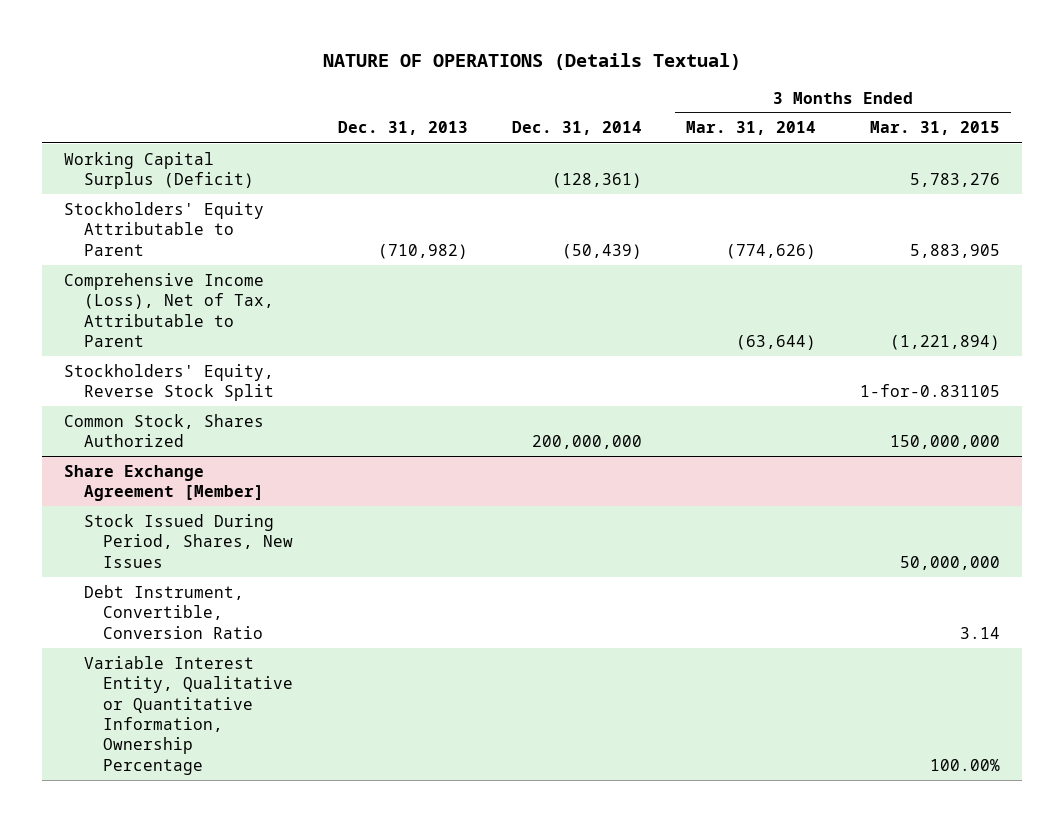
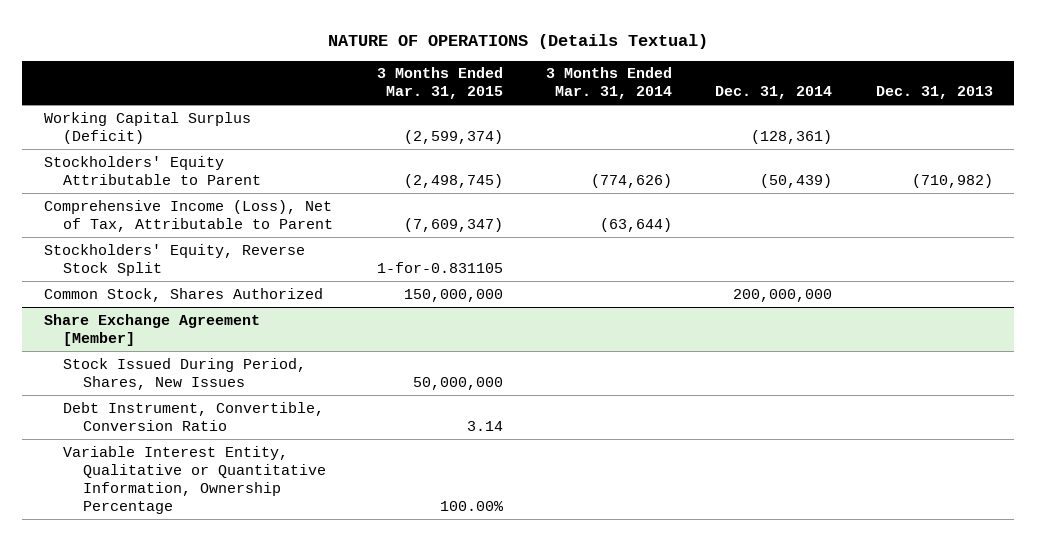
[910,173,1001,188] 5,783,276 -> [403,129,503,144] (2,599,374)
[910,243,1001,258] 5,883,905 -> [403,173,503,188] (2,498,745)
[890,334,1001,350] (1,221,894) -> [403,217,503,232] (7,609,347)

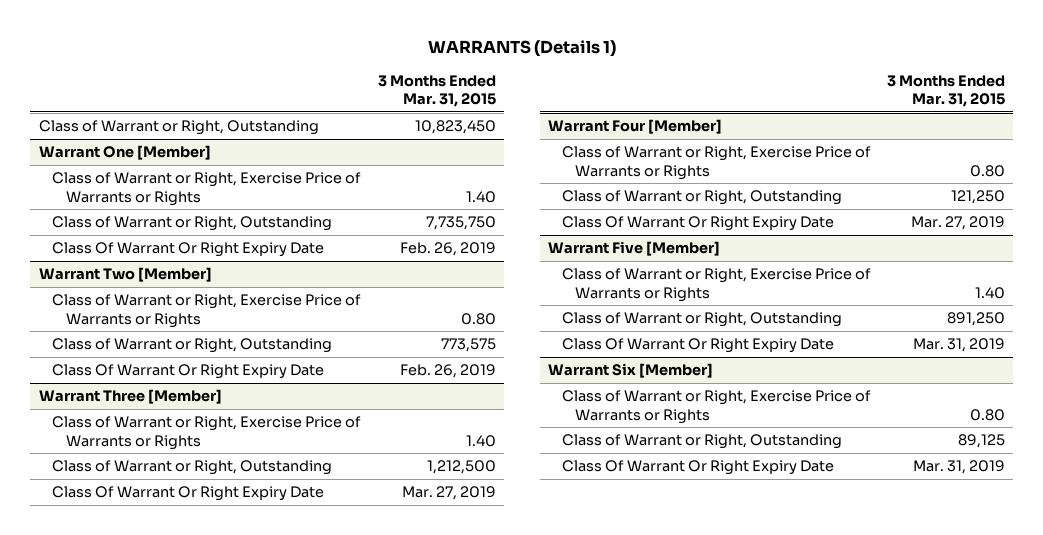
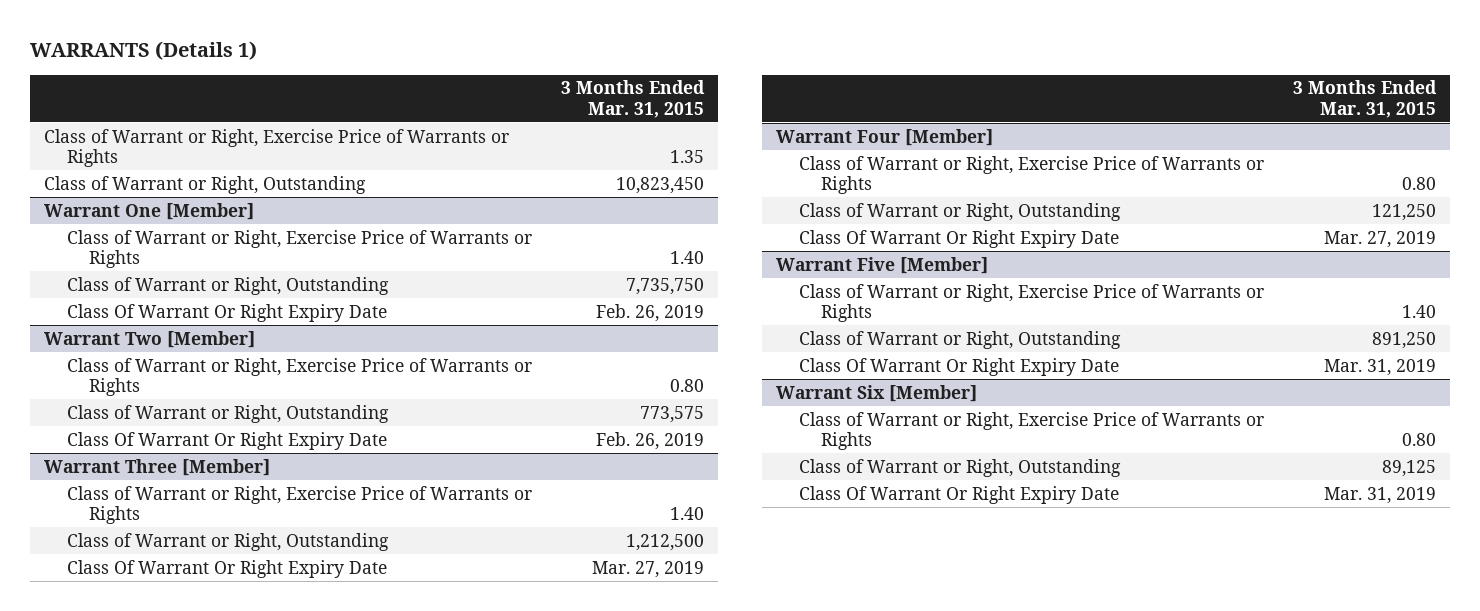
none -> [44,128,510,168] Class of Warrant or Right, Exercise Price of Warrants or Rights

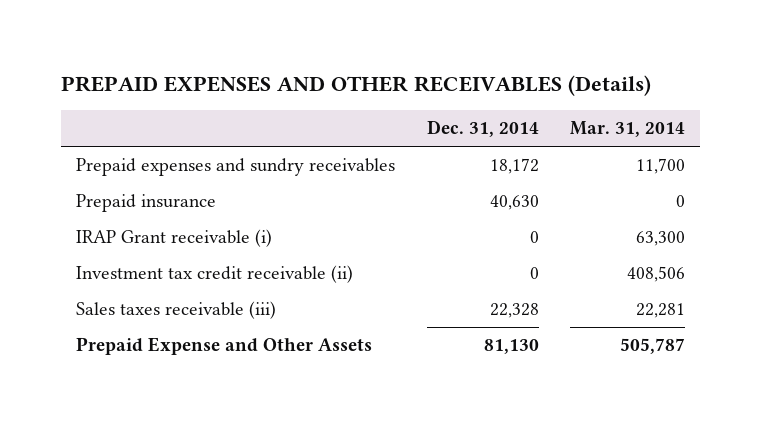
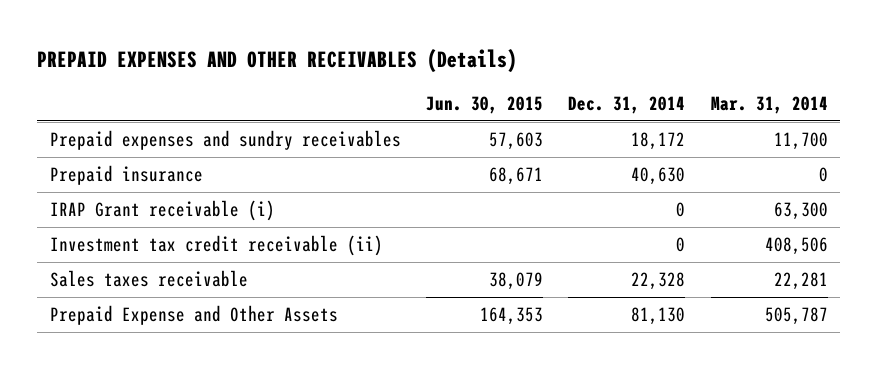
none -> [426,96,544,115] Jun. 30, 2015
[76,301,277,320] Sales taxes receivable (iii) -> [49,270,248,288] Sales taxes receivable

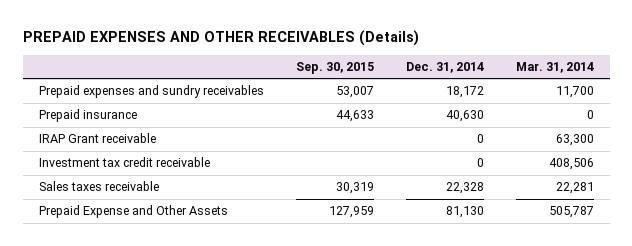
[426,96,544,115] Jun. 30, 2015 -> none
none -> [295,61,374,74] Sep. 30, 2015
[49,200,275,222] IRAP Grant receivable (i) -> [38,133,156,144] IRAP Grant receivable
[49,235,383,257] Investment tax credit receivable (ii) -> [38,157,210,168] Investment tax credit receivable

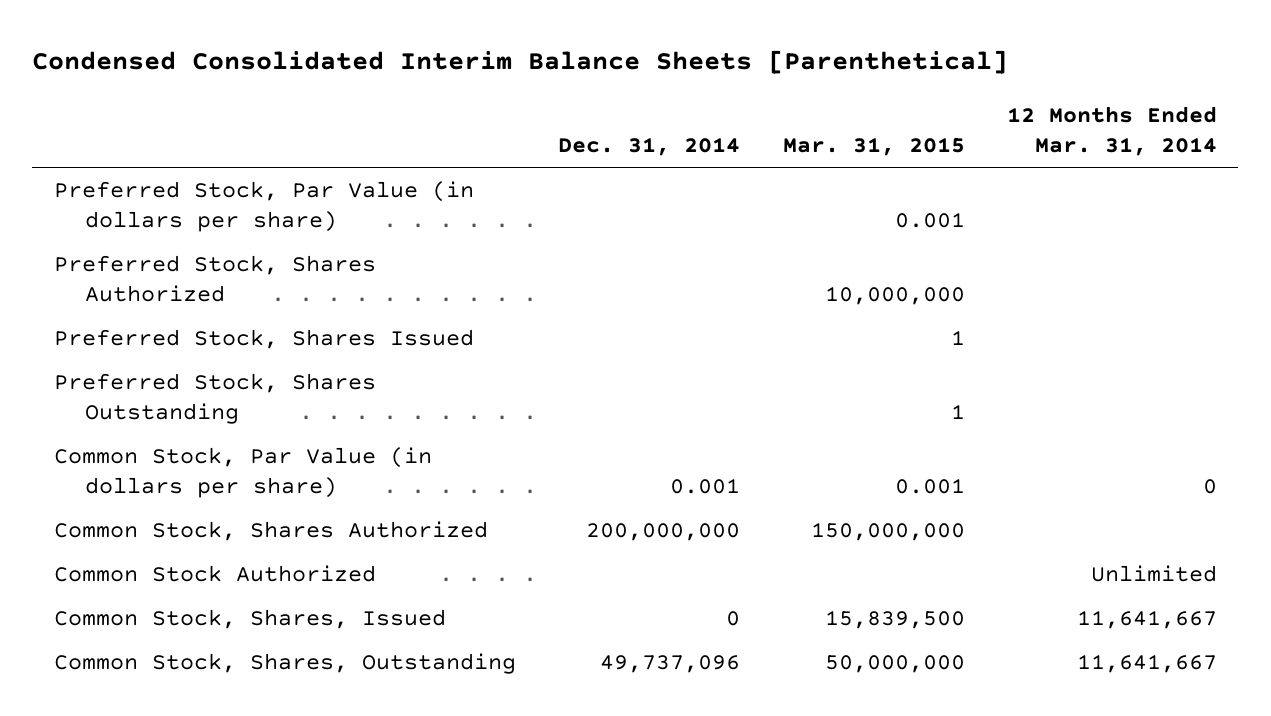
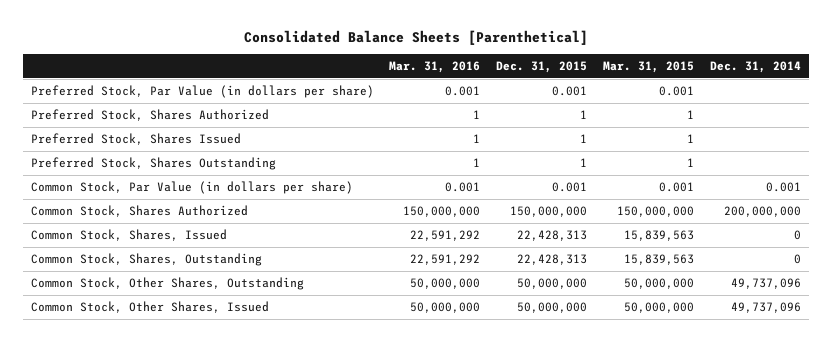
[32,50,1009,75] Condensed Consolidated Interim Balance Sheets [Parenthetical] -> [243,29,588,45] Consolidated Balance Sheets [Parenthetical]
[1007,105,1218,156] 12 Months Ended Mar. 31, 2014 -> none
none -> [389,61,481,74] Mar. 31, 2016
none -> [496,61,588,74] Dec. 31, 2015
[824,286,965,306] 10,000,000 -> [687,110,695,120] 1
[53,565,376,583] Common Stock Authorized -> none
[824,610,965,630] 15,839,500 -> [624,230,695,242] 15,839,563
[600,655,741,674] 49,737,096 -> [793,254,801,265] 0
[824,655,965,674] 50,000,000 -> [624,254,695,266] 15,839,563
none -> [30,277,304,291] Common Stock, Other Shares, Outstanding
none -> [30,301,269,314] Common Stock, Other Shares, Issued

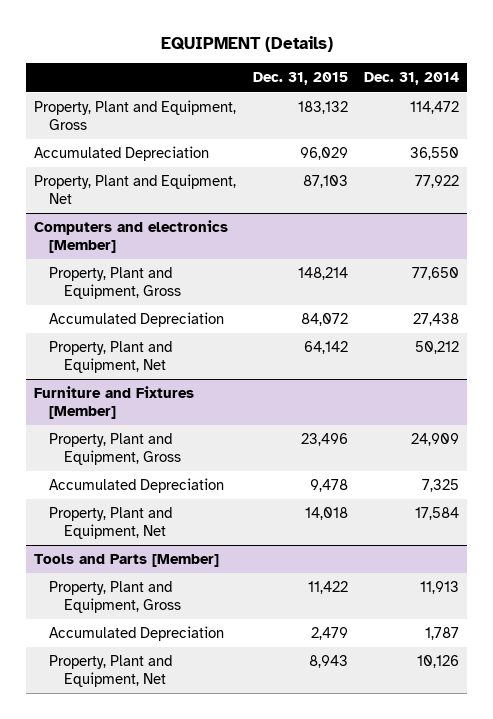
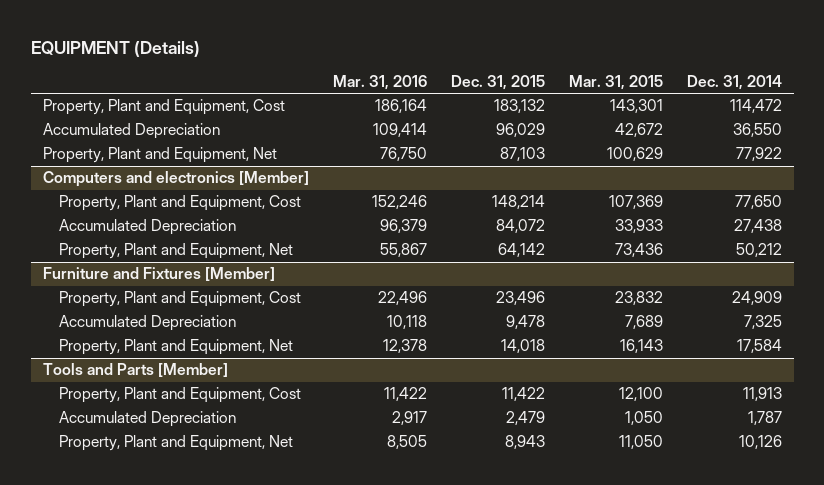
none -> [332,75,427,91] Mar. 31, 2016
none -> [568,75,663,91] Mar. 31, 2015
[34,100,237,130] Property, Plant and Equipment, Gross -> [42,99,285,116] Property, Plant and Equipment, Cost
[49,267,181,299] Property, Plant and Equipment, Gross -> [59,195,302,212] Property, Plant and Equipment, Cost
[49,433,181,465] Property, Plant and Equipment, Gross -> [59,291,302,308] Property, Plant and Equipment, Cost
[49,581,181,613] Property, Plant and Equipment, Gross -> [59,387,302,404] Property, Plant and Equipment, Cost

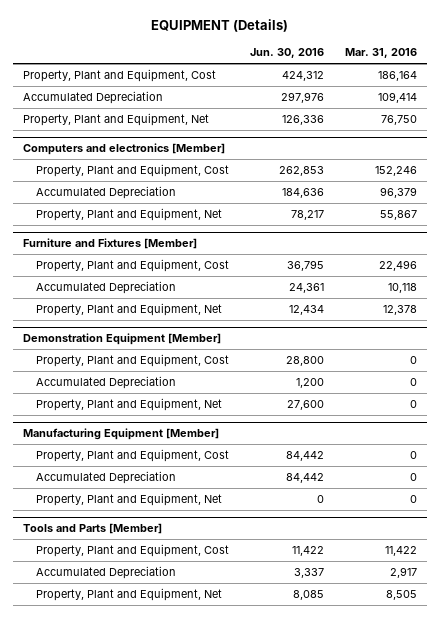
[450,75,545,91] Dec. 31, 2015 -> none
[568,75,663,91] Mar. 31, 2015 -> none
[686,75,782,91] Dec. 31, 2014 -> none
none -> [250,48,325,59] Jun. 30, 2016
none -> [23,333,222,346] Demonstration Equipment [Member]
none -> [36,354,230,368] Property, Plant and Equipment, Cost
none -> [36,376,177,390] Accumulated Depreciation
none -> [36,398,223,412] Property, Plant and Equipment, Net
none -> [23,428,220,441] Manufacturing Equipment [Member]
none -> [36,449,230,463] Property, Plant and Equipment, Cost
none -> [36,471,177,485] Accumulated Depreciation
none -> [36,493,223,507] Property, Plant and Equipment, Net

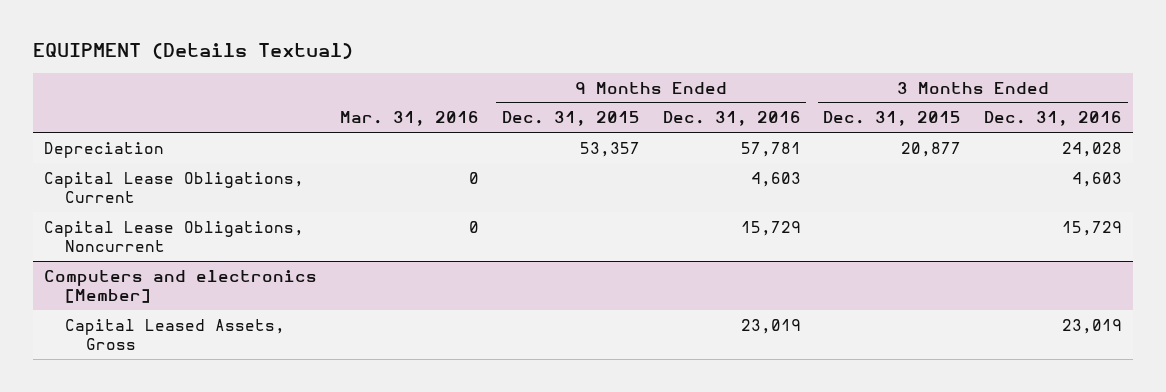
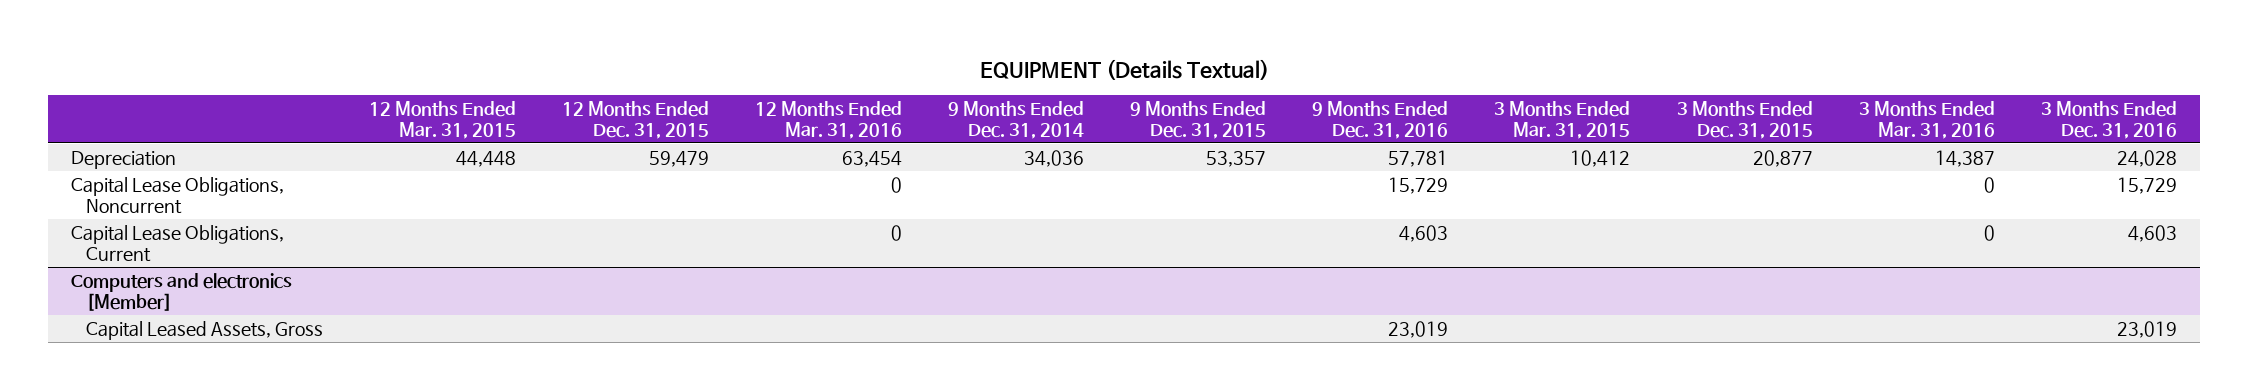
[340,111,480,127] Mar. 31, 2016 -> none
none -> [368,100,516,139] 12 Months Ended Mar. 31, 2015
none -> [561,100,709,139] 12 Months Ended Dec. 31, 2015
none -> [754,100,902,139] 12 Months Ended Mar. 31, 2016
none -> [948,100,1085,139] 9 Months Ended Dec. 31, 2014
none -> [1494,100,1631,139] 3 Months Ended Mar. 31, 2015
none -> [1858,100,1995,139] 3 Months Ended Mar. 31, 2016
[44,171,305,204] Capital Lease Obligations, Current -> [71,224,285,263] Capital Lease Obligations, Current

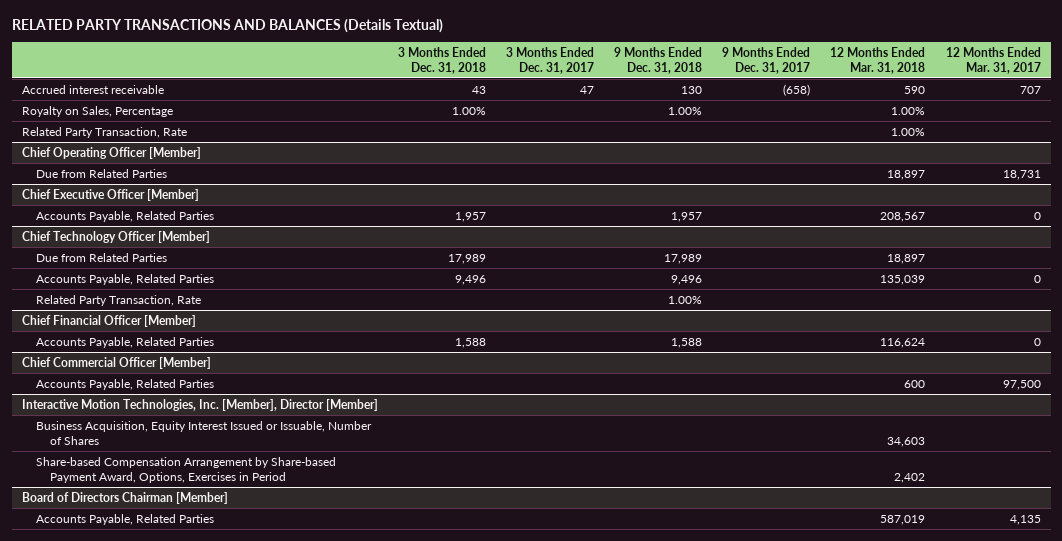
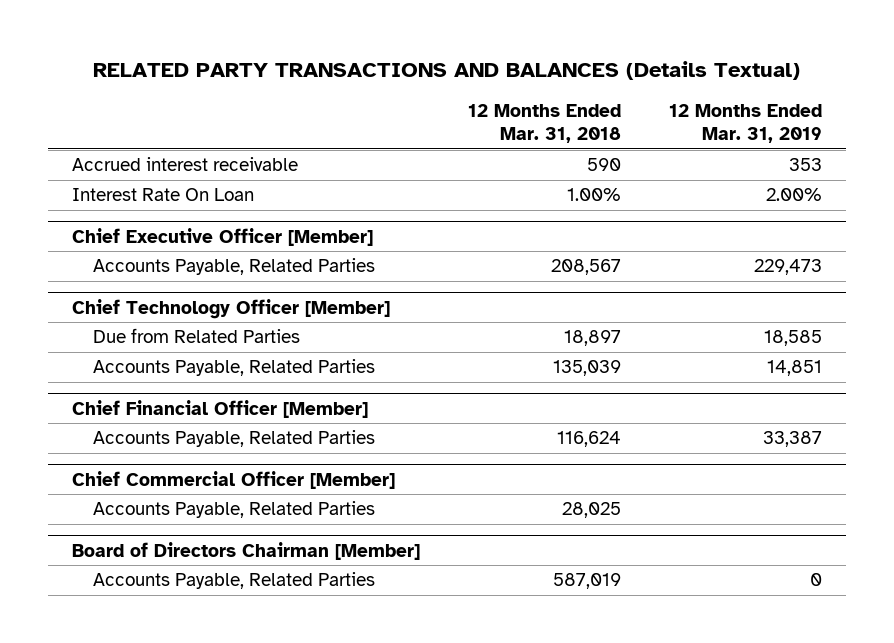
[397,46,486,74] 3 Months Ended Dec. 31, 2018 -> none
[505,46,594,74] 3 Months Ended Dec. 31, 2017 -> none
[614,46,703,74] 9 Months Ended Dec. 31, 2018 -> none
[722,46,811,74] 9 Months Ended Dec. 31, 2017 -> none
[945,46,1041,74] 12 Months Ended Mar. 31, 2017 -> none
none -> [669,104,823,144] 12 Months Ended Mar. 31, 2019
[21,105,173,117] Royalty on Sales, Percentage -> none
[21,126,187,138] Related Party Transaction, Rate -> none
[21,146,201,159] Chief Operating Officer [Member] -> none
[35,168,167,178] Due from Related Parties -> none
none -> [72,188,255,202] Interest Rate On Loan
[35,294,201,306] Related Party Transaction, Rate -> none
[21,398,378,411] Interactive Motion Technologies, Inc. [Member], Director [Member] -> none
[35,420,372,445] Business Acquisition, Equity Interest Issued or Issuable, Number of Shares -> none
[35,456,336,483] Share-based Compensation Arrangement by Share-based Payment Award, Options, Exercises in Period -> none
[904,379,926,388] 600 -> [562,502,622,519] 28,025

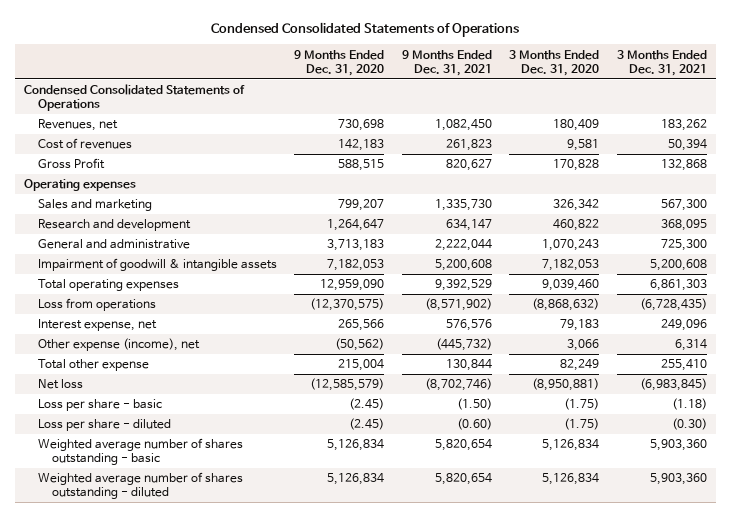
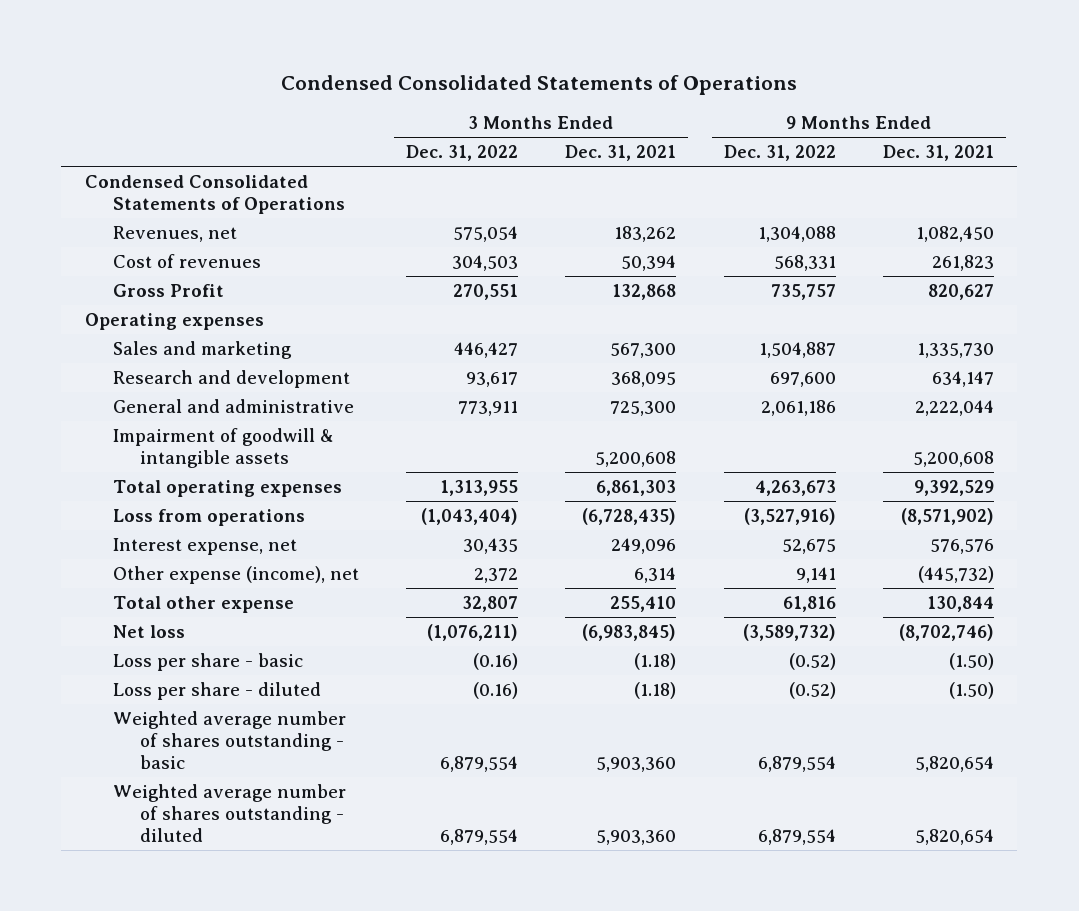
[294,49,385,76] 9 Months Ended Dec. 31, 2020 -> none
[509,49,600,76] 3 Months Ended Dec. 31, 2020 -> none
none -> [405,145,518,162] Dec. 31, 2022
none -> [723,145,836,162] Dec. 31, 2022
[456,418,492,431] (0.60) -> [948,681,994,699] (1.50)
[672,418,708,431] (0.30) -> [634,681,677,699] (1.18)

